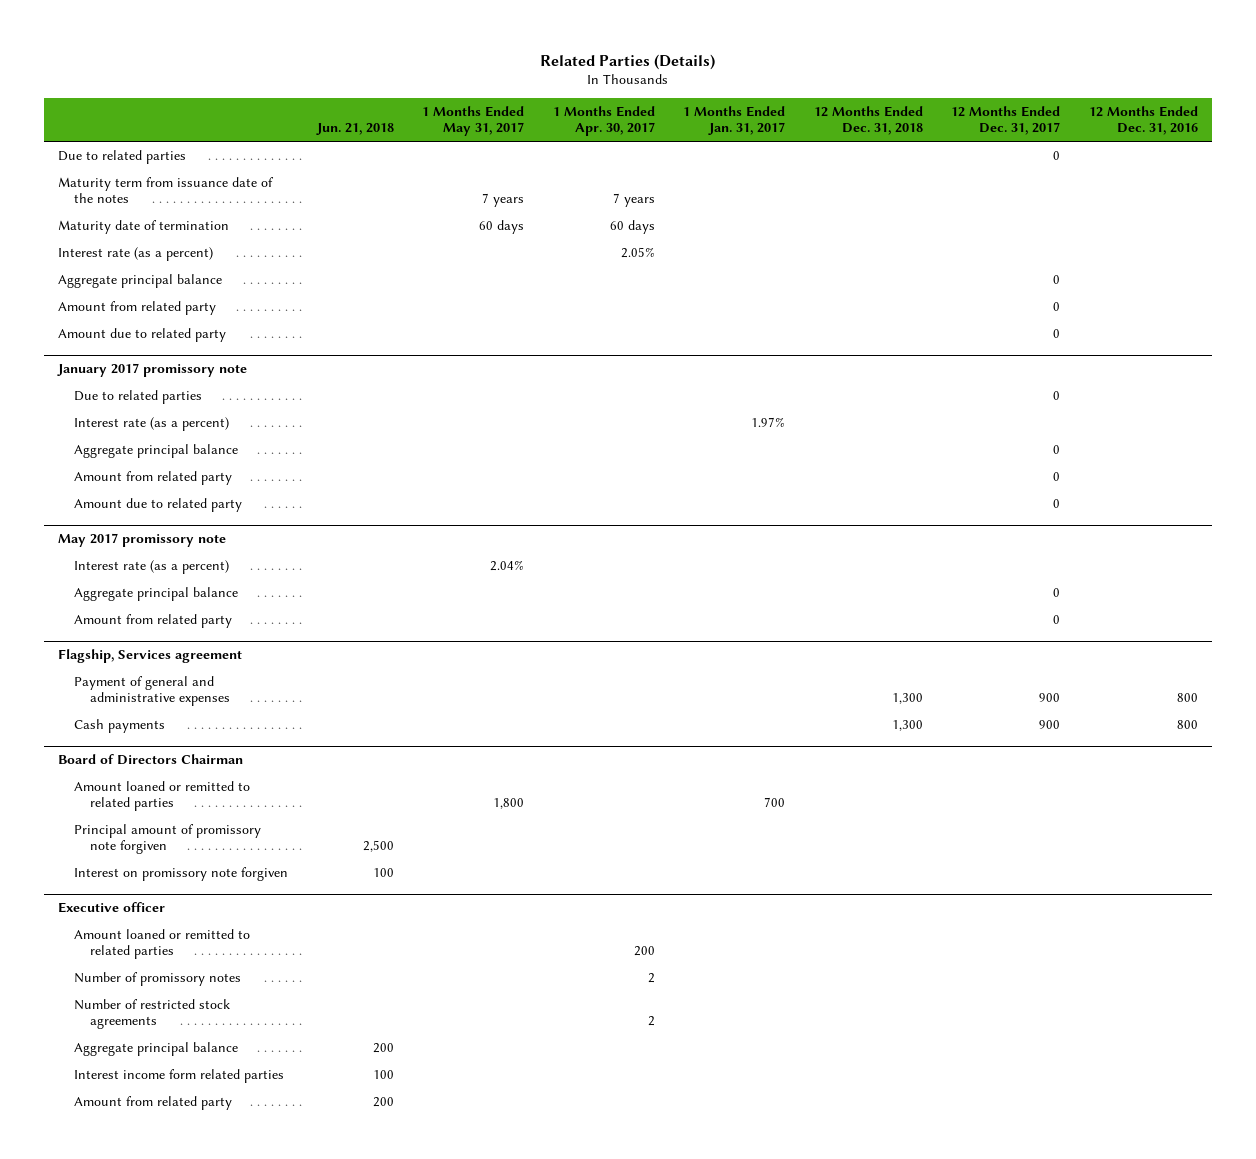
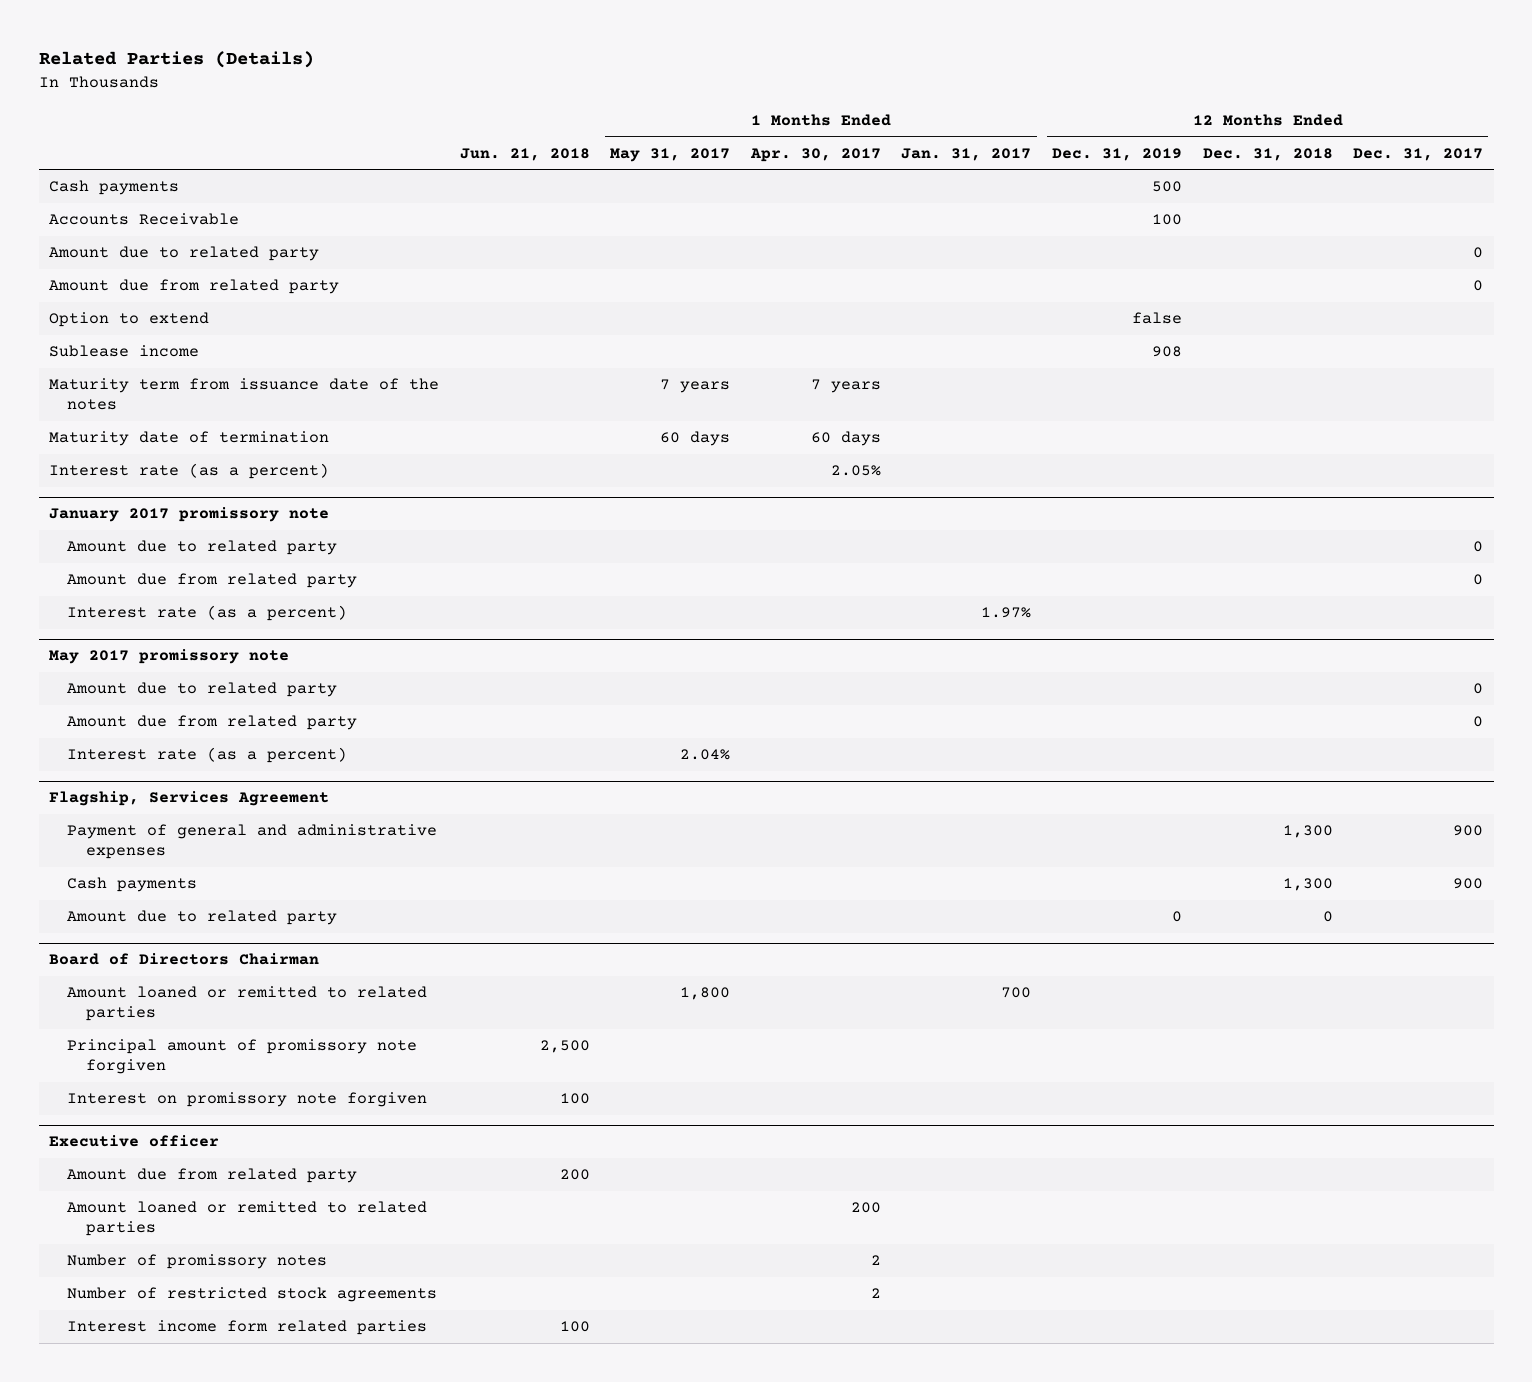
[1089,106,1199,136] 12 Months Ended Dec. 31, 2016 -> none
none -> [1052,147,1183,161] Dec. 31, 2019
[58,149,187,164] Due to related parties -> none
none -> [48,180,179,196] Cash payments
none -> [48,213,239,226] Accounts Receivable
[58,327,227,342] Amount due to related party -> [48,246,319,262] Amount due to related party
none -> [48,279,339,295] Amount due from related party
none -> [48,312,209,328] Option to extend
none -> [48,345,199,358] Sublease income
[58,273,223,288] Aggregate principal balance -> none
[58,300,217,315] Amount from related party -> none
[74,389,203,404] Due to related parties -> none
[74,443,239,458] Aggregate principal balance -> none
[74,470,233,485] Amount from related party -> none
none -> [67,573,358,589] Amount due from related party
[74,416,230,431] Interest rate (as a percent) -> [67,605,348,622] Interest rate (as a percent)
none -> [67,682,338,698] Amount due to related party
none -> [67,715,358,731] Amount due from related party
[74,586,239,601] Aggregate principal balance -> none
[74,613,233,628] Amount from related party -> none
[58,648,243,663] Flagship, Services agreement -> [48,791,329,807] Flagship, Services Agreement
none -> [67,910,338,926] Amount due to related party
none -> [67,1168,358,1184] Amount due from related party
[74,1041,239,1056] Aggregate principal balance -> none
[74,1095,233,1110] Amount from related party -> none

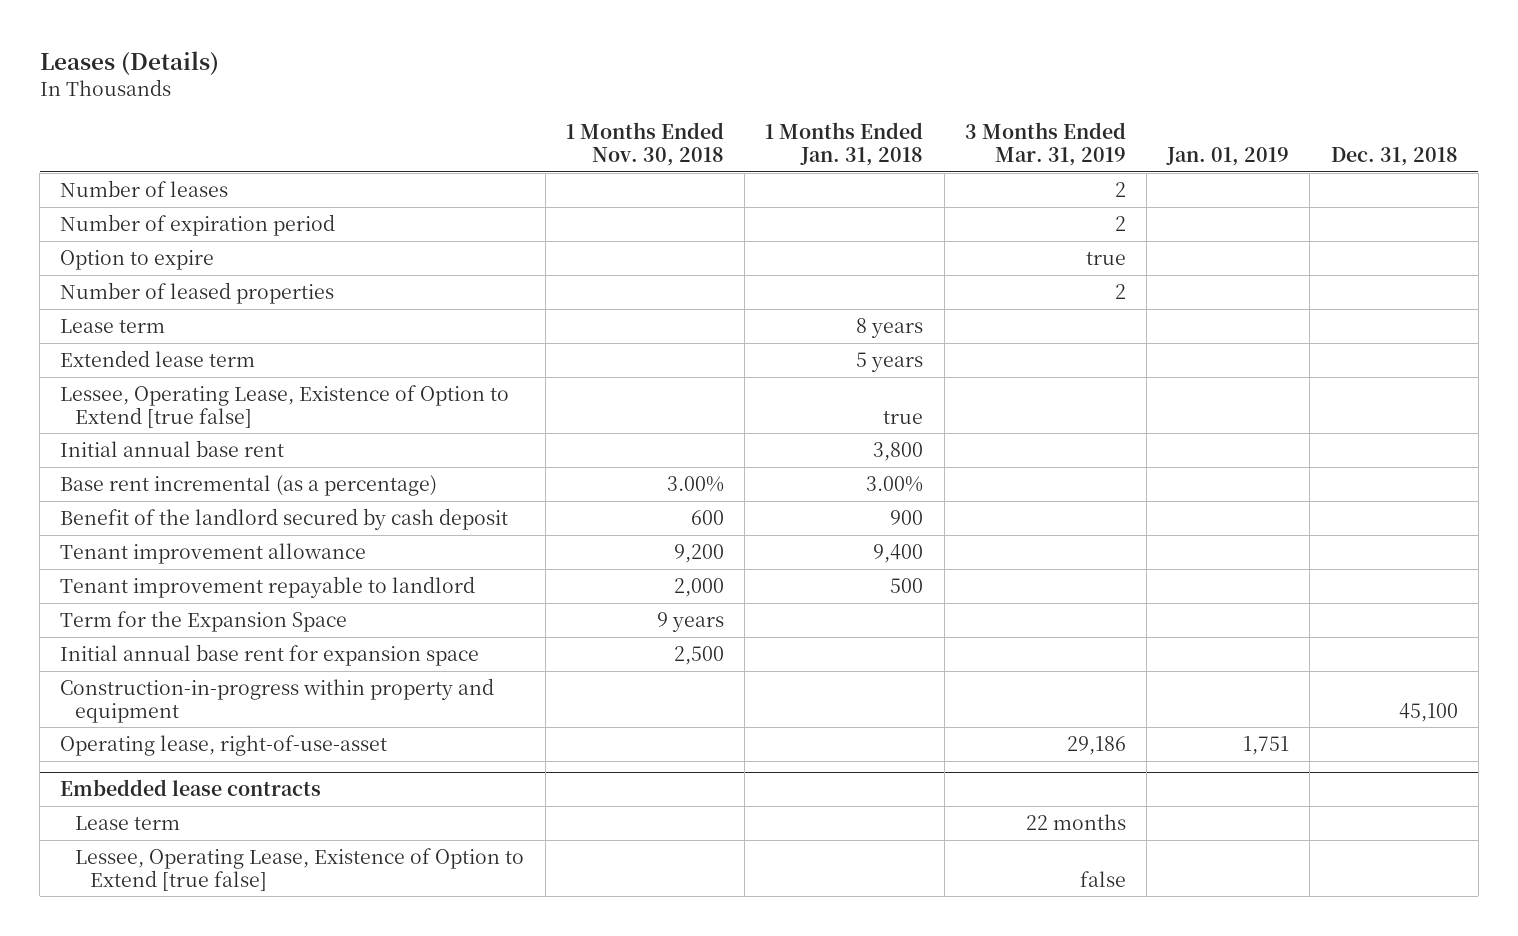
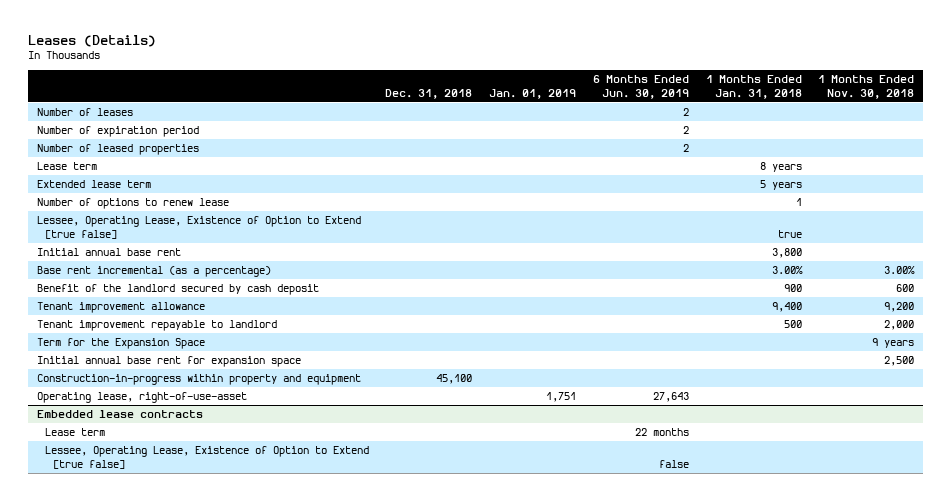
[964,122,1126,167] 3 Months Ended Mar. 31, 2019 -> none
none -> [592,75,689,99] 6 Months Ended Jun. 30, 2019
[60,249,215,270] Option to expire -> none
none -> [36,198,229,210] Number of options to renew lease

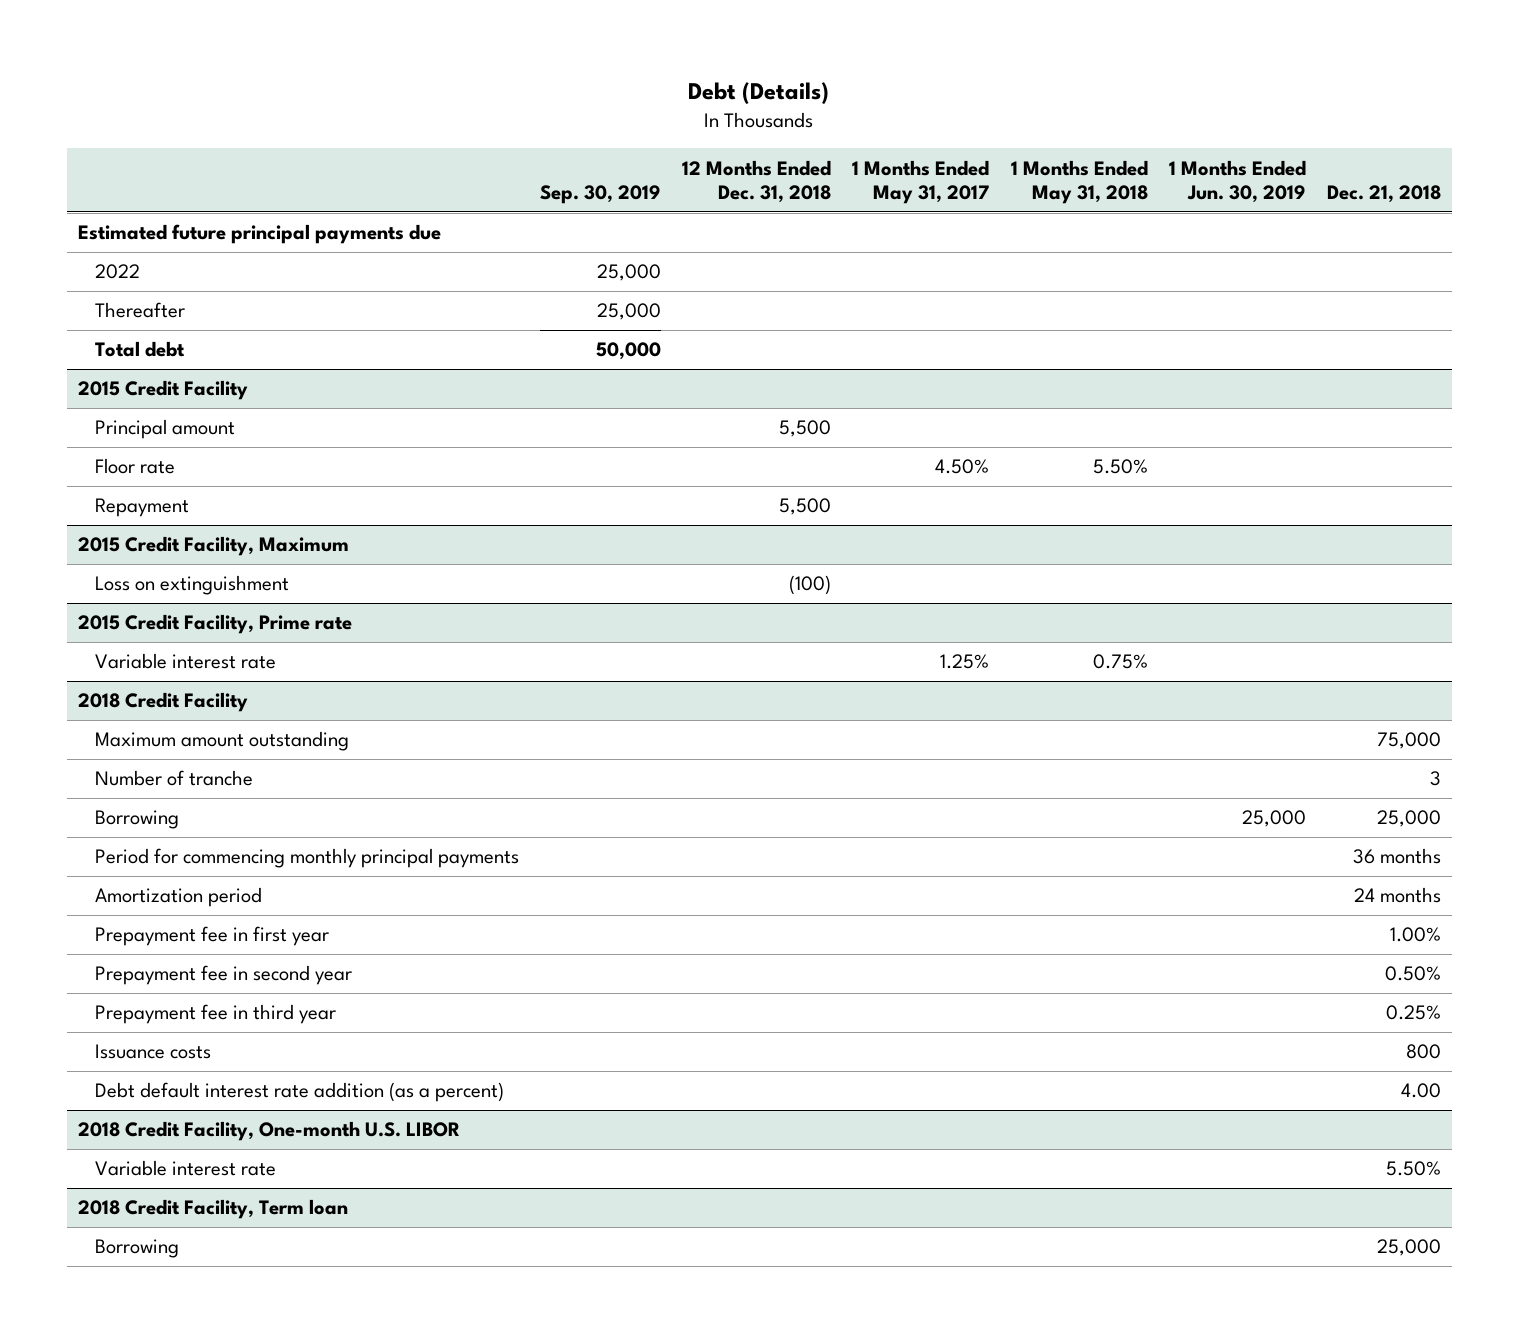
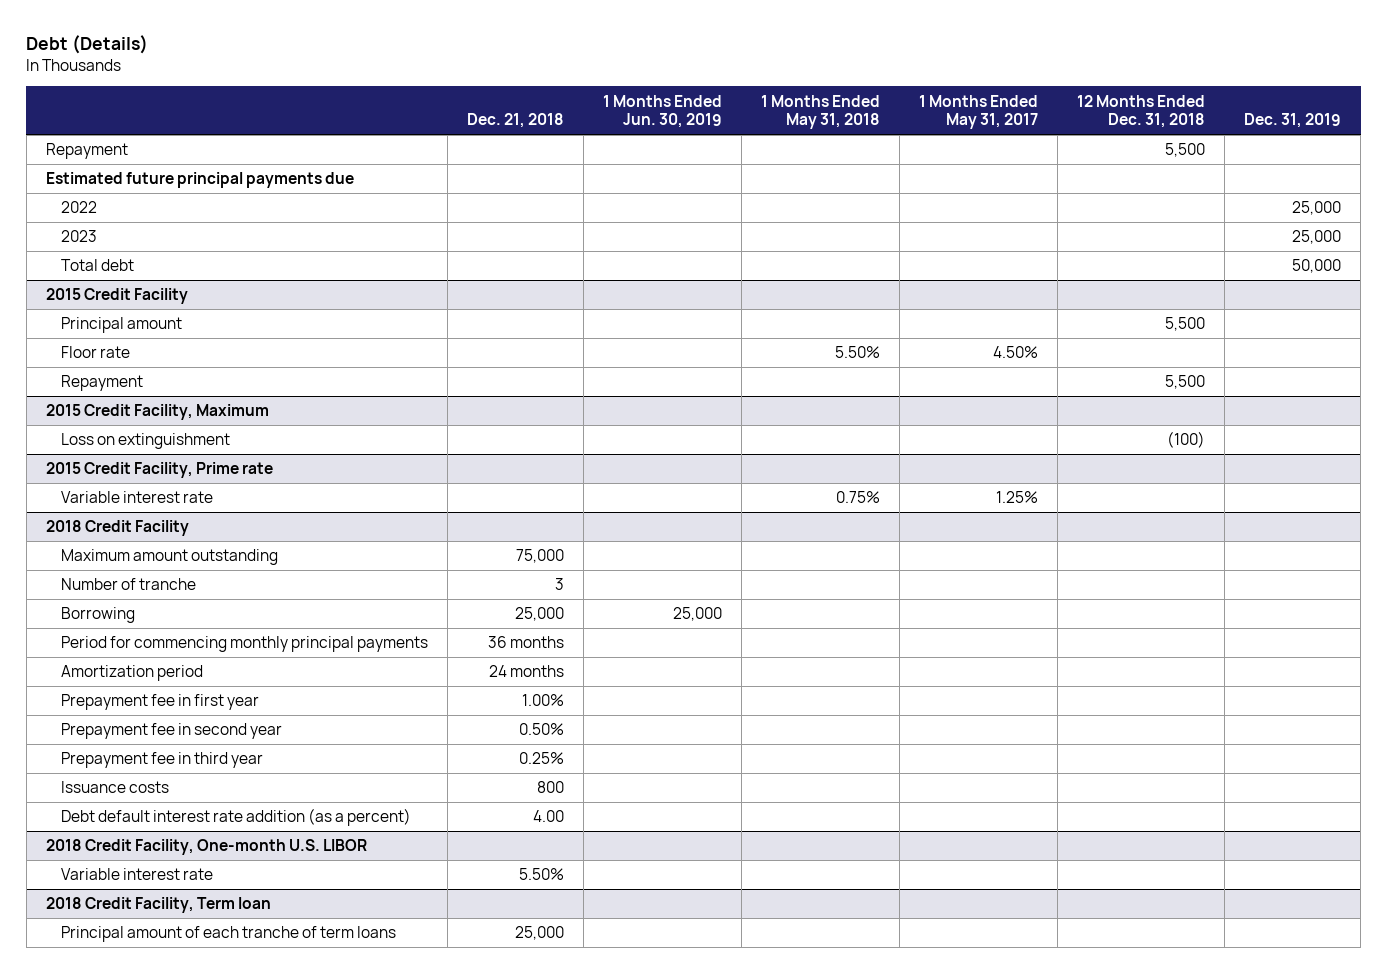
[540,184,662,204] Sep. 30, 2019 -> none
none -> [1244,113,1342,129] Dec. 31, 2019
none -> [45,143,128,160] Repayment
[95,302,186,319] Thereafter -> none
none -> [60,230,97,243] 2023
[95,1239,180,1259] Borrowing -> none
none -> [60,926,396,943] Principal amount of each tranche of term loans

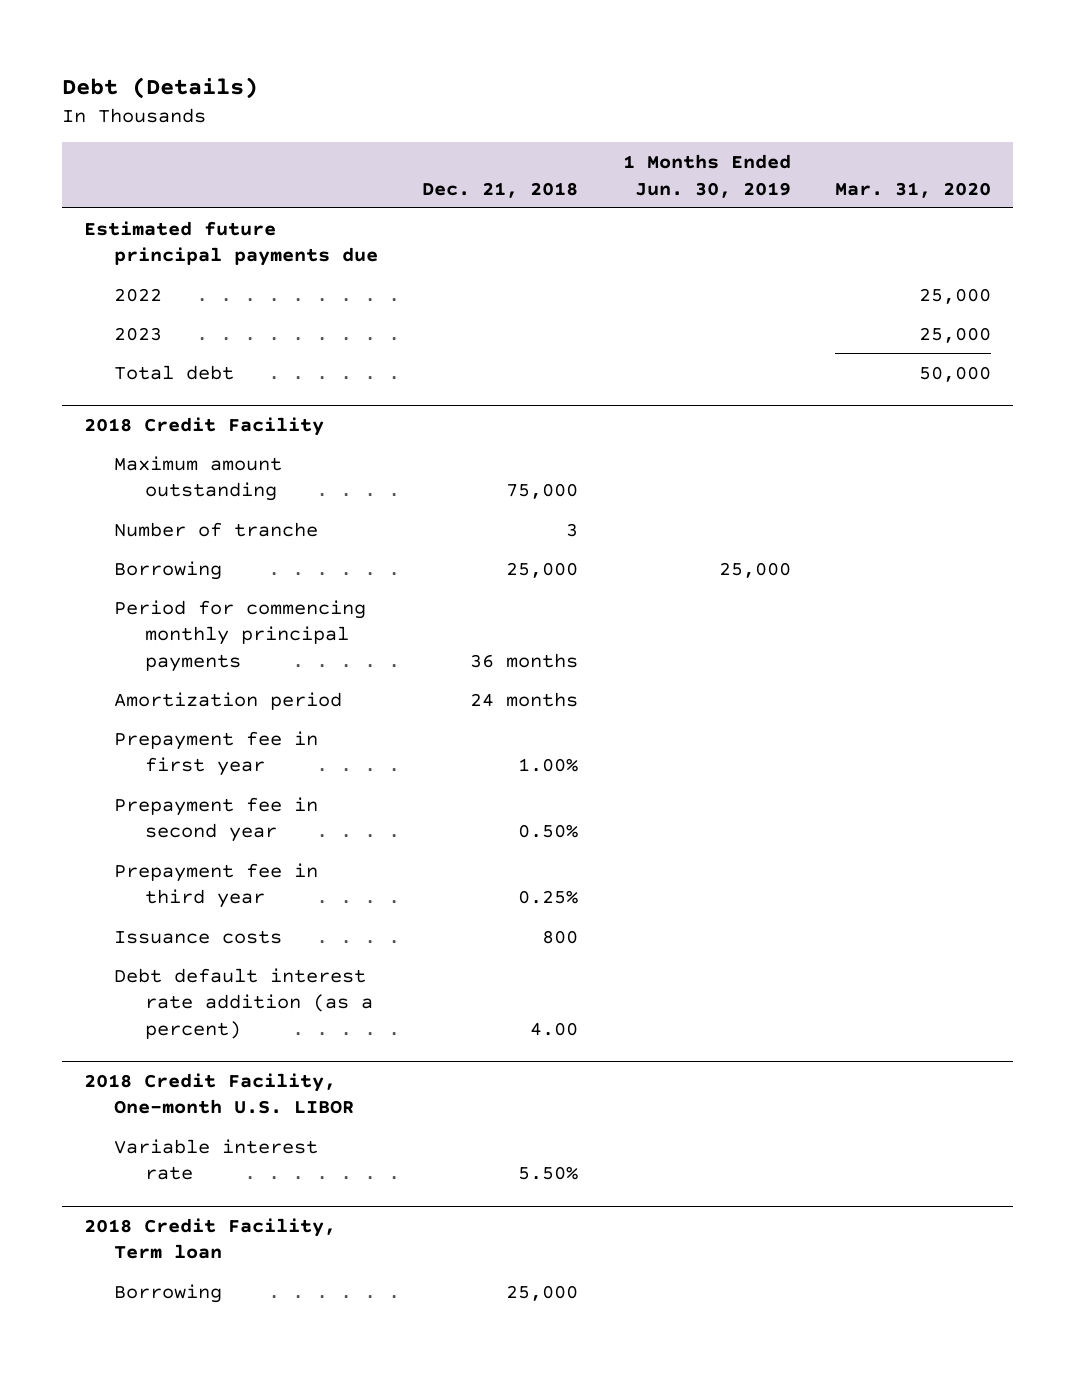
[760,94,880,130] 1 Months Ended May 31, 2018 -> none
[919,94,1039,130] 1 Months Ended May 31, 2017 -> none
[1077,94,1206,129] 12 Months Ended Dec. 31, 2018 -> none
[1244,113,1342,129] Dec. 31, 2019 -> none
none -> [834,181,991,198] Mar. 31, 2020
[45,143,128,160] Repayment -> none
[45,288,188,305] 2015 Credit Facility -> none
[60,317,182,334] Principal amount -> none
[60,346,130,359] Floor rate -> none
[60,375,143,392] Repayment -> none
[45,404,269,421] 2015 Credit Facility, Maximum -> none
[60,433,230,450] Loss on extinguishment -> none
[45,462,273,479] 2015 Credit Facility, Prime rate -> none
[60,491,213,504] Variable interest rate -> none
[60,926,396,943] Principal amount of each tranche of term loans -> none
none -> [114,1283,223,1303] Borrowing

